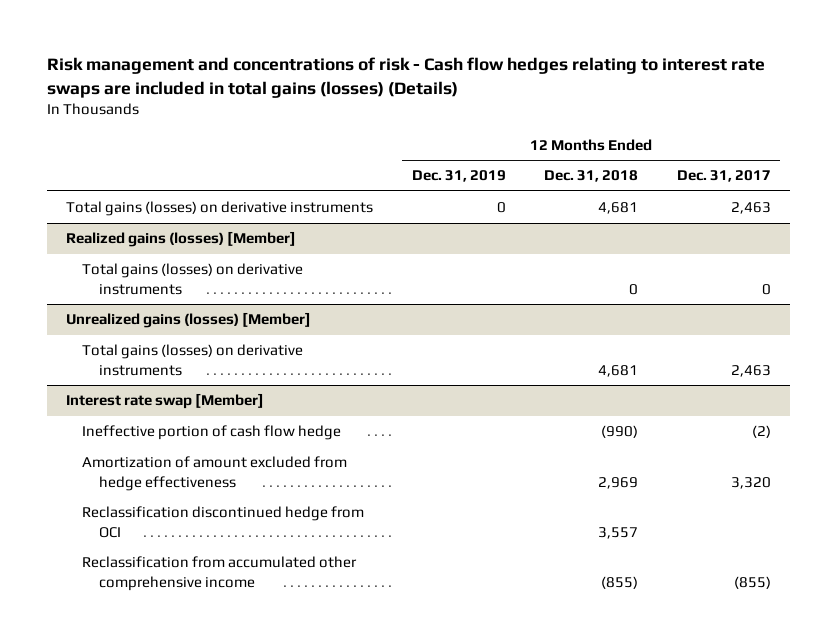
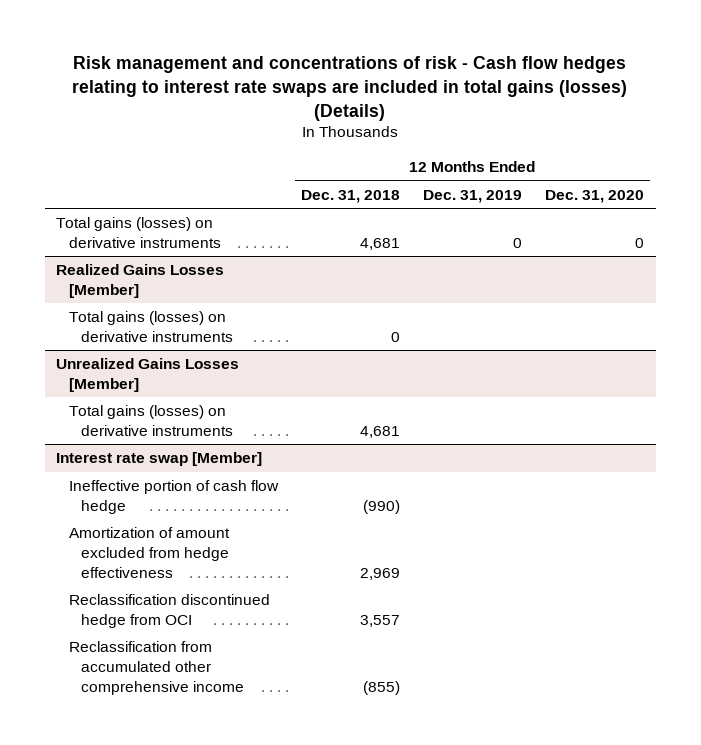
[676,170,771,183] Dec. 31, 2017 -> none
none -> [545,189,645,203] Dec. 31, 2020
[66,231,297,248] Realized gains (losses) [Member] -> [56,264,225,298] Realized Gains Losses [Member]
[66,312,312,329] Unrealized gains (losses) [Member] -> [56,358,240,392] Unrealized Gains Losses [Member]

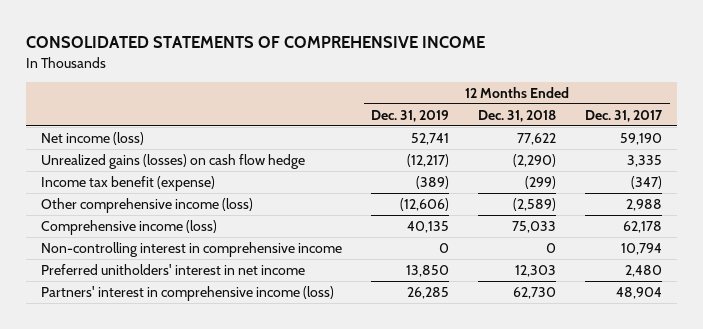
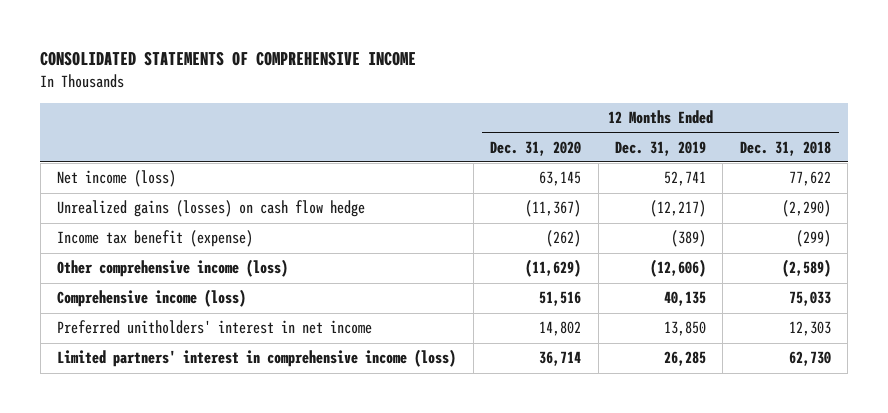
[585,109,664,122] Dec. 31, 2017 -> none
none -> [490,140,582,156] Dec. 31, 2020
[40,242,342,258] Non-controlling interest in comprehensive income -> none
[40,286,334,302] Partners' interest in comprehensive income (loss) -> [57,349,457,368] Limited partners' interest in comprehensive income (loss)

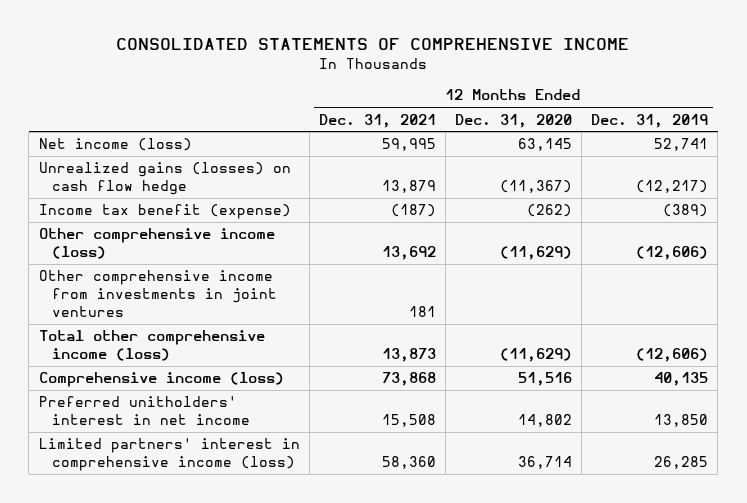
[739,140,831,156] Dec. 31, 2018 -> none
none -> [318,113,436,128] Dec. 31, 2021
none -> [38,270,278,317] Other comprehensive income from investments in joint ventures
none -> [38,330,265,362] Total other comprehensive income (loss)

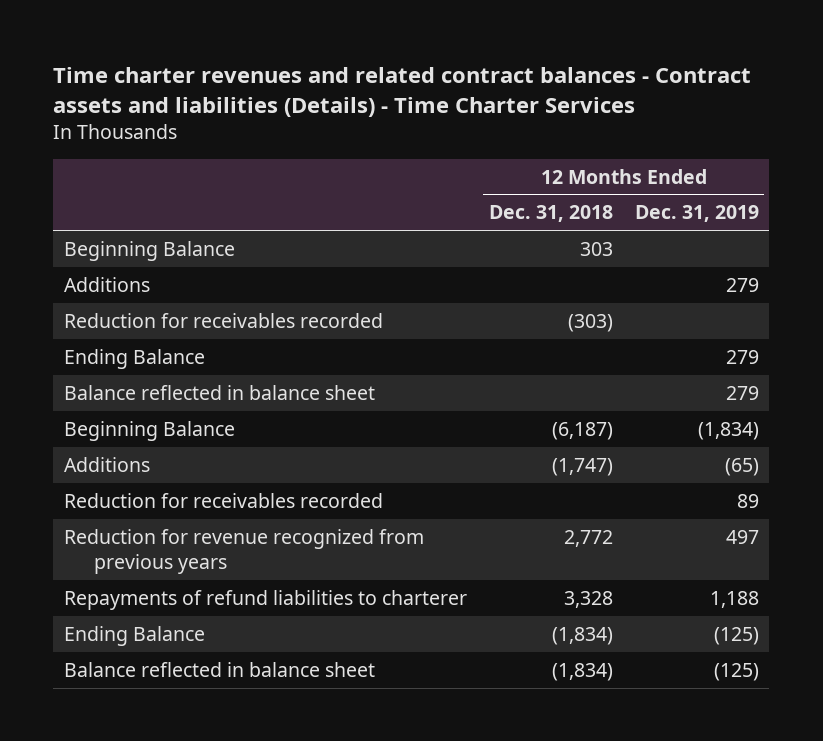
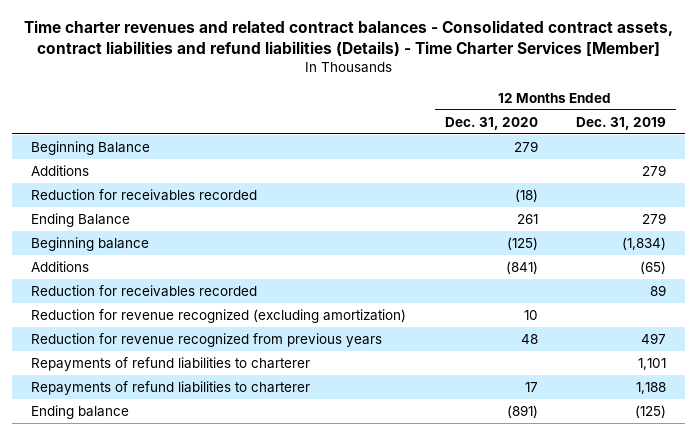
[53,67,752,118] Time charter revenues and related contract balances - Contract assets and liabilities (Details) - Time Charter Services -> [23,19,673,57] Time charter revenues and related contract balances - Consolidated contract assets, contract liabilities and refund liabilities (Details) - Time Charter Services [Member]
[488,205,613,223] Dec. 31, 2018 -> none
none -> [444,116,538,130] Dec. 31, 2020
[64,384,376,400] Balance reflected in balance sheet -> none
[64,420,236,441] Beginning Balance -> [30,236,149,251] Beginning balance
none -> [30,308,406,323] Reduction for revenue recognized (excluding amortization)
none -> [30,356,310,371] Repayments of refund liabilities to charterer
[64,661,376,677] Balance reflected in balance sheet -> none
[64,625,206,646] Ending Balance -> [30,404,129,419] Ending balance

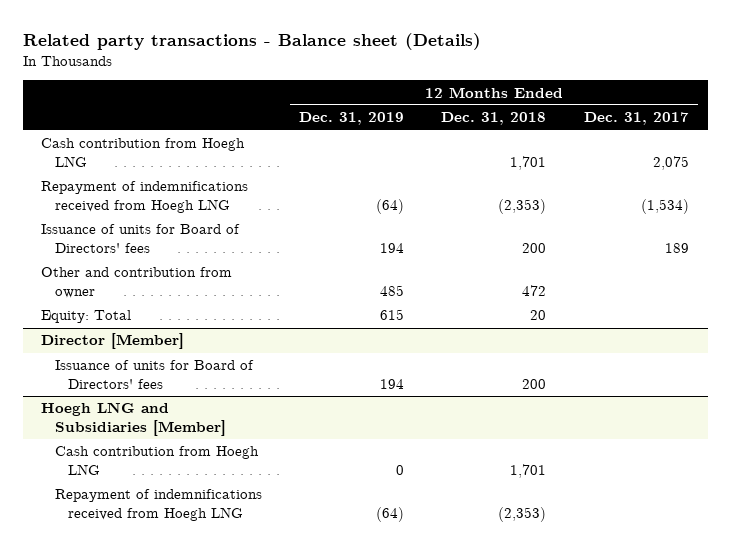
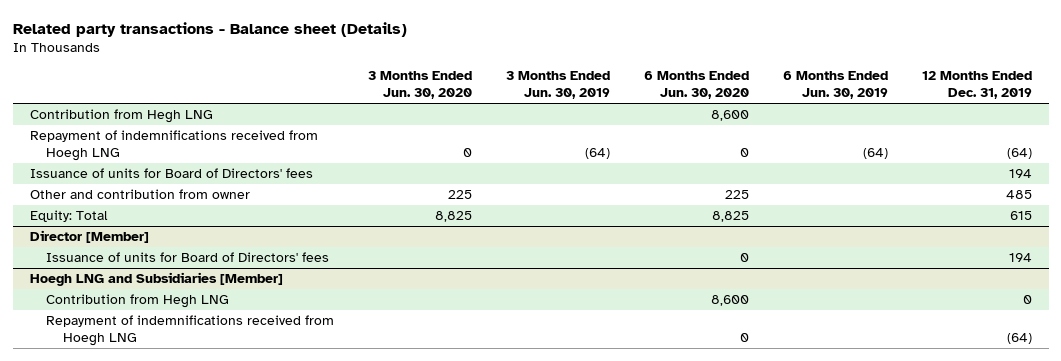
[441,112,547,126] Dec. 31, 2018 -> none
[583,112,689,126] Dec. 31, 2017 -> none
none -> [368,71,473,100] 3 Months Ended Jun. 30, 2020
none -> [506,71,611,100] 3 Months Ended Jun. 30, 2019
none -> [643,71,749,100] 6 Months Ended Jun. 30, 2020
none -> [782,71,888,100] 6 Months Ended Jun. 30, 2019
[41,138,246,167] Cash contribution from Hoegh LNG -> [29,109,213,124] Contribution from Hegh LNG
[54,446,259,475] Cash contribution from Hoegh LNG -> [46,294,230,309] Contribution from Hegh LNG

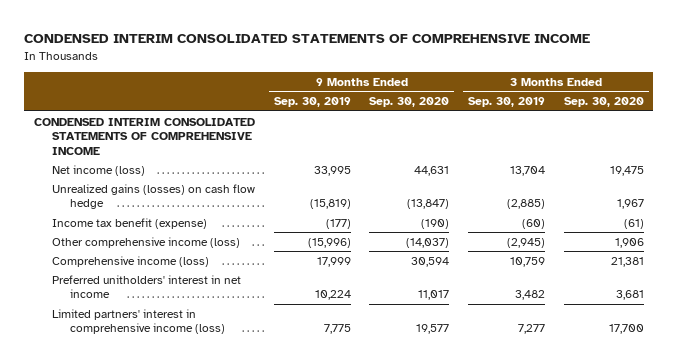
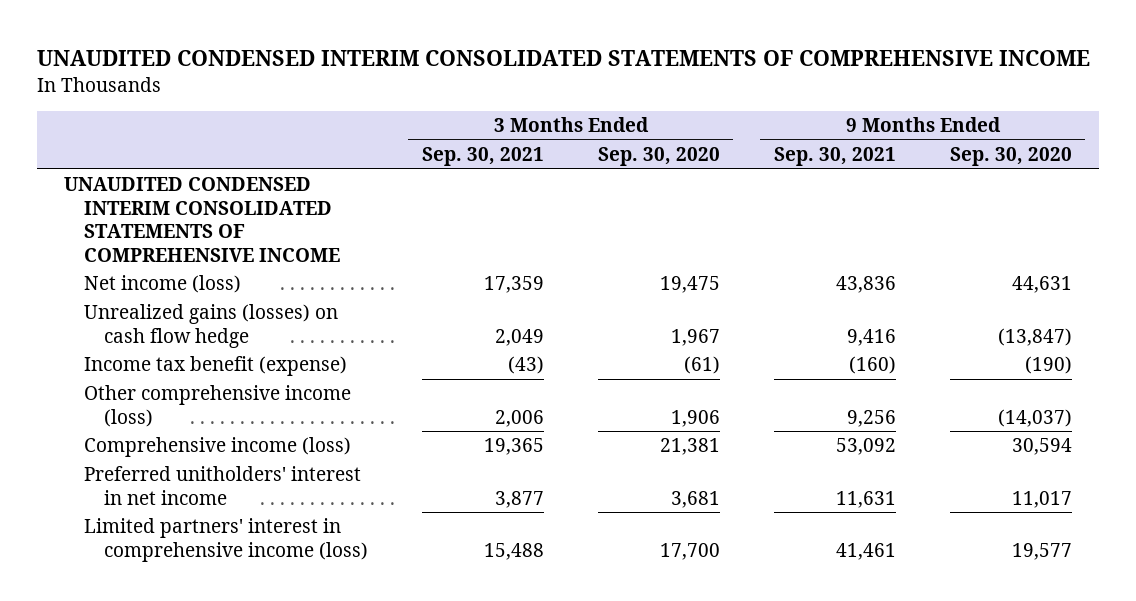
[24,34,591,44] CONDENSED INTERIM CONSOLIDATED STATEMENTS OF COMPREHENSIVE INCOME -> [37,50,1091,67] UNAUDITED CONDENSED INTERIM CONSOLIDATED STATEMENTS OF COMPREHENSIVE INCOME
[273,97,351,108] Sep. 30, 2019 -> none
[468,97,546,108] Sep. 30, 2019 -> none
none -> [421,147,544,167] Sep. 30, 2021
none -> [773,147,896,167] Sep. 30, 2021
[33,117,255,155] CONDENSED INTERIM CONSOLIDATED STATEMENTS OF COMPREHENSIVE INCOME -> [64,177,340,262] UNAUDITED CONDENSED INTERIM CONSOLIDATED STATEMENTS OF COMPREHENSIVE INCOME

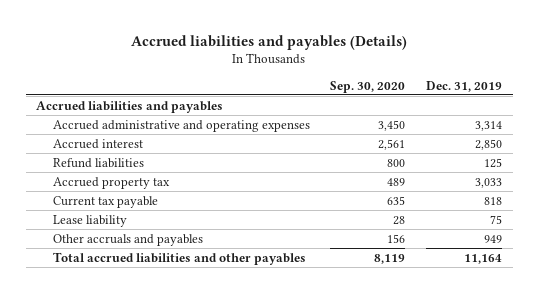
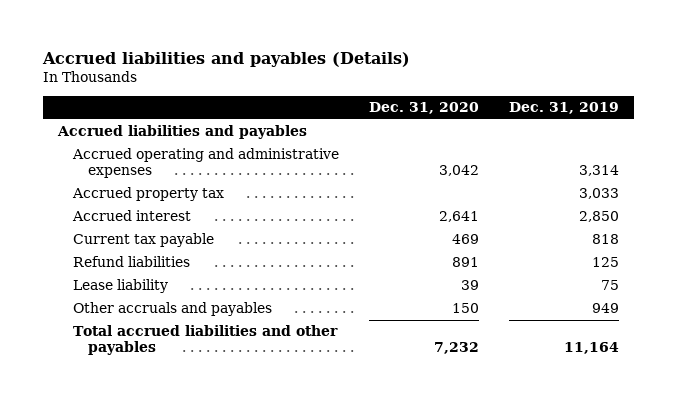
[330,80,406,93] Sep. 30, 2020 -> none
none -> [368,102,479,115] Dec. 31, 2020
[52,119,310,132] Accrued administrative and operating expenses -> [71,148,339,179] Accrued operating and administrative expenses
[52,138,143,149] Accrued interest -> [71,210,191,222] Accrued interest
[52,157,144,168] Refund liabilities -> [72,256,190,268] Refund liabilities

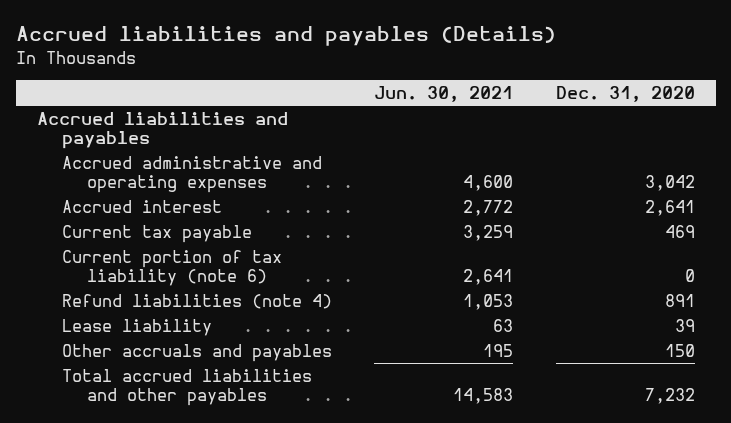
[508,102,619,115] Dec. 31, 2019 -> none
none -> [374,86,514,103] Jun. 30, 2021
[71,187,224,202] Accrued property tax -> none
[71,148,339,179] Accrued operating and administrative expenses -> [62,155,323,194] Accrued administrative and operating expenses
none -> [62,249,283,287] Current portion of tax liability (note 6)
[72,256,190,268] Refund liabilities -> [62,293,333,309] Refund liabilities (note 4)

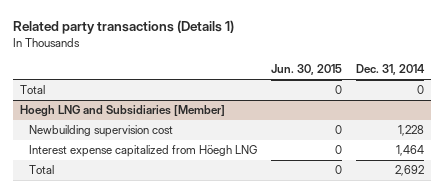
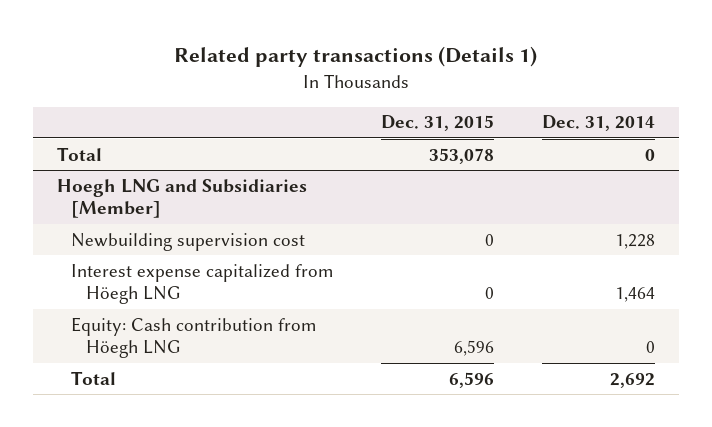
[270,64,342,76] Jun. 30, 2015 -> none
none -> [381,115,495,132] Dec. 31, 2015
none -> [71,316,317,359] Equity: Cash contribution from Höegh LNG

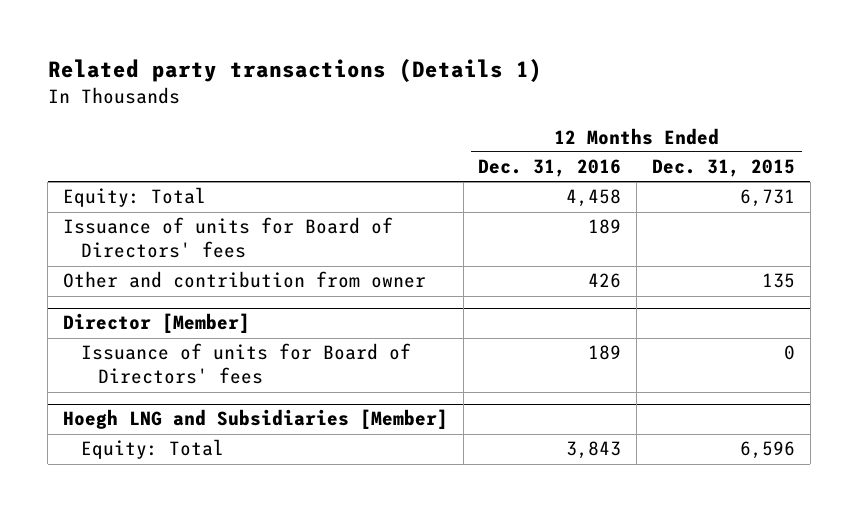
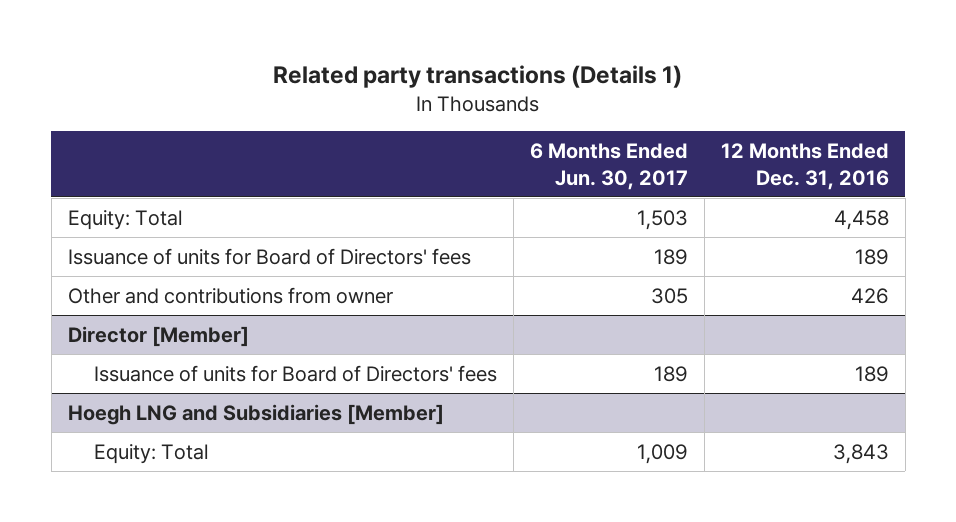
[651,159,795,178] Dec. 31, 2015 -> none
none -> [529,143,688,190] 6 Months Ended Jun. 30, 2017
[63,271,427,289] Other and contribution from owner -> [67,286,393,304] Other and contributions from owner

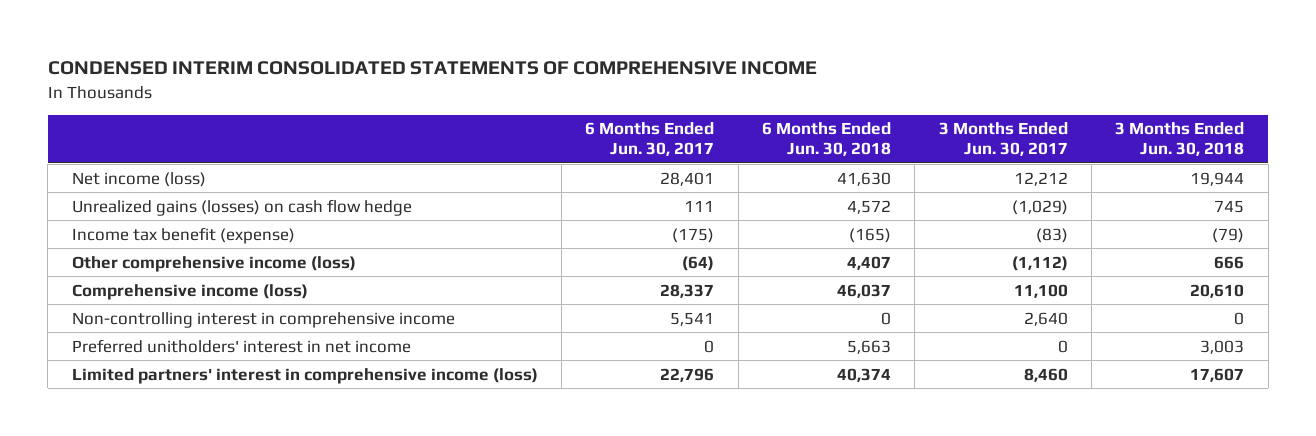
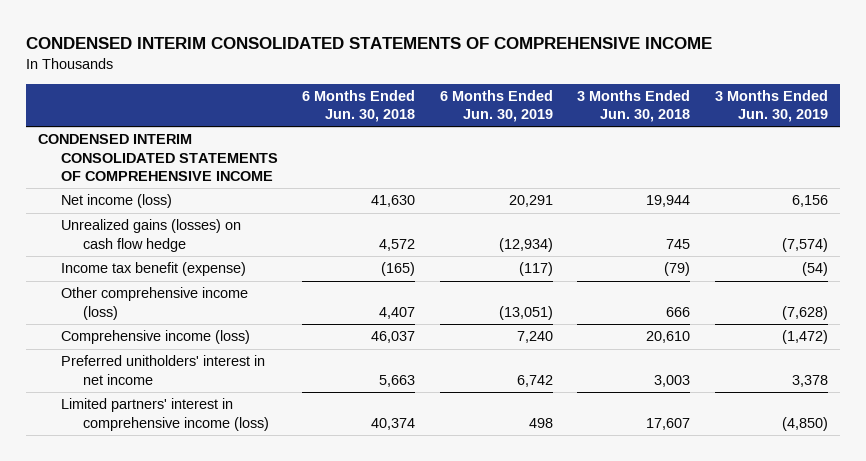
[585,122,715,157] 6 Months Ended Jun. 30, 2017 -> none
[938,122,1068,157] 3 Months Ended Jun. 30, 2017 -> none
none -> [439,89,553,123] 6 Months Ended Jun. 30, 2019
none -> [715,89,829,123] 3 Months Ended Jun. 30, 2019
none -> [38,134,278,181] CONDENSED INTERIM CONSOLIDATED STATEMENTS OF COMPREHENSIVE INCOME
[71,311,455,328] Non-controlling interest in comprehensive income -> none

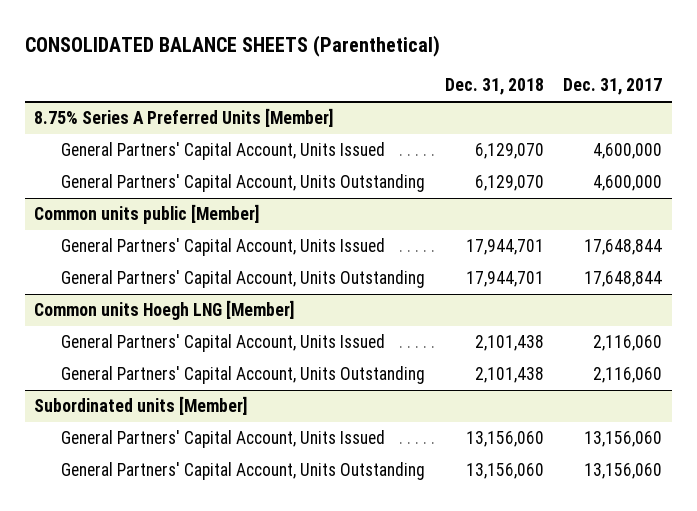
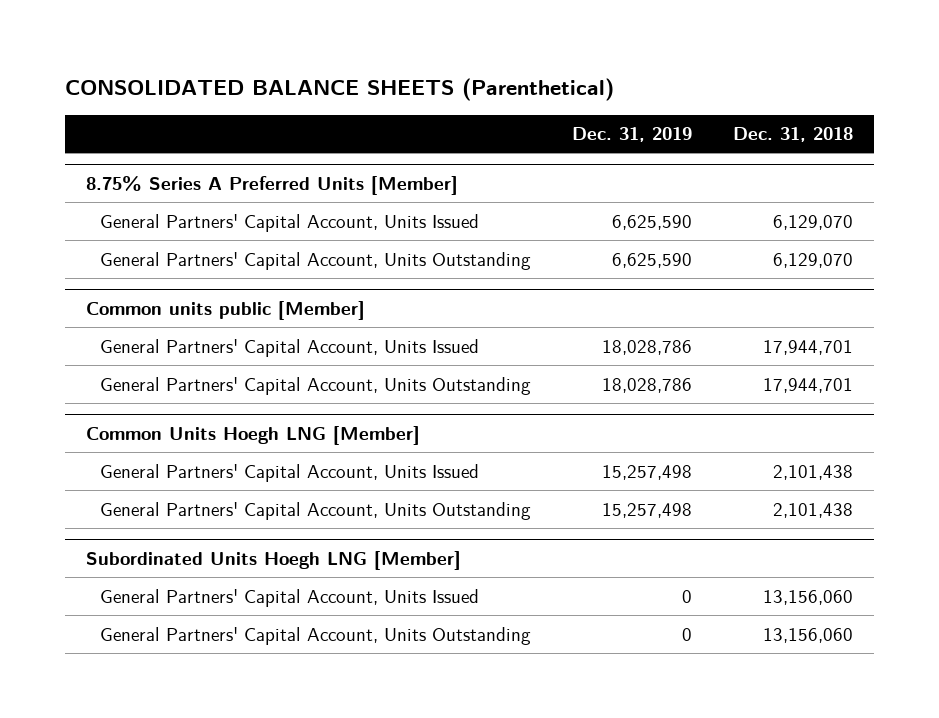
[563,78,663,96] Dec. 31, 2017 -> none
none -> [571,127,692,143] Dec. 31, 2019
[34,300,295,321] Common units Hoegh LNG [Member] -> [86,426,421,446] Common Units Hoegh LNG [Member]
[34,396,248,416] Subordinated units [Member] -> [86,551,462,571] Subordinated Units Hoegh LNG [Member]

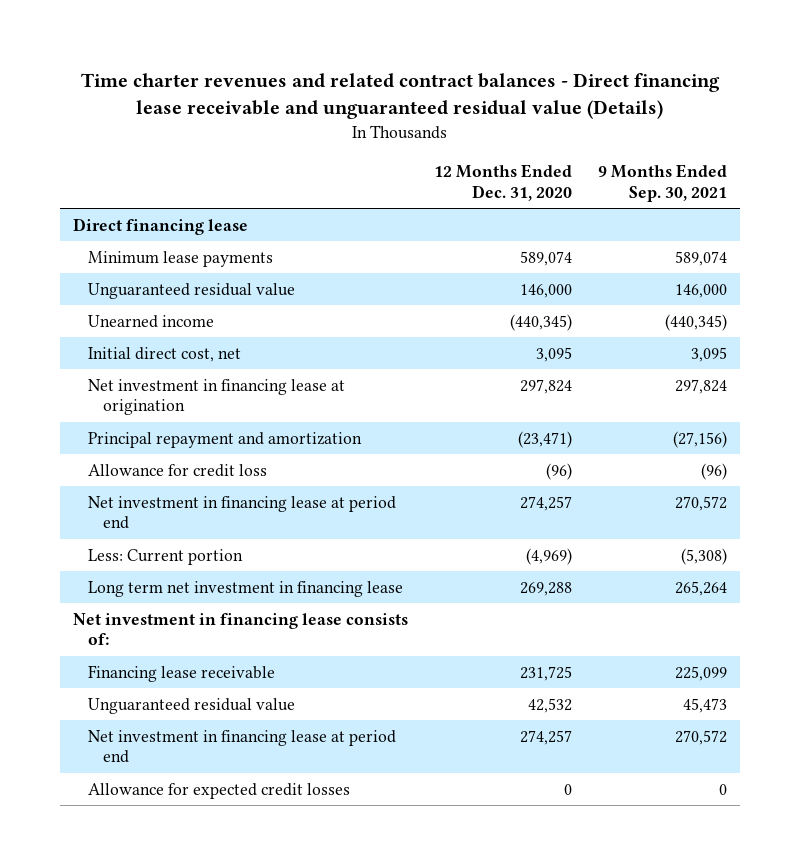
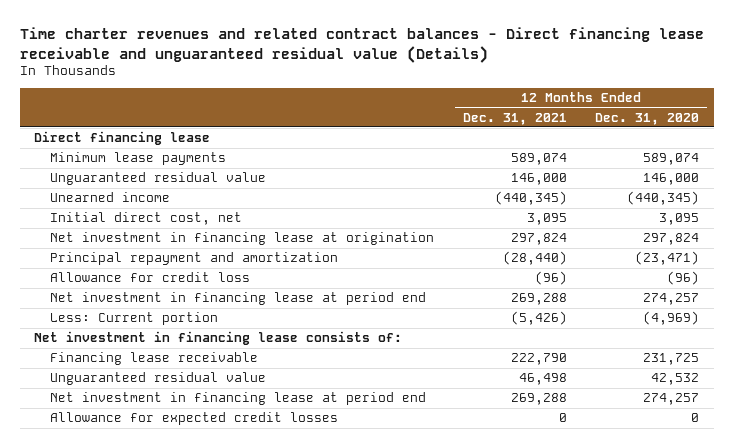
[597,164,727,202] 9 Months Ended Sep. 30, 2021 -> none
none -> [462,112,567,125] Dec. 31, 2021
[88,580,404,597] Long term net investment in financing lease -> none

